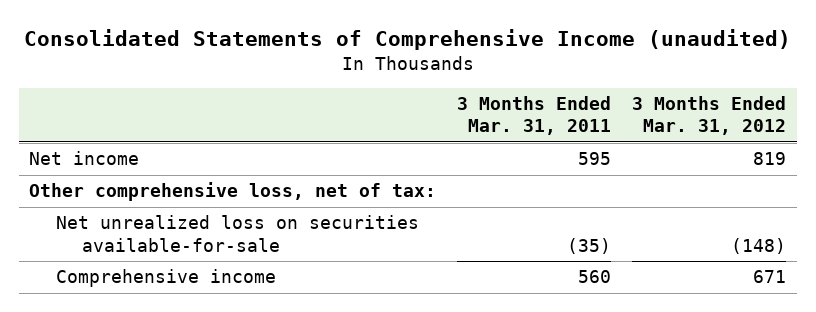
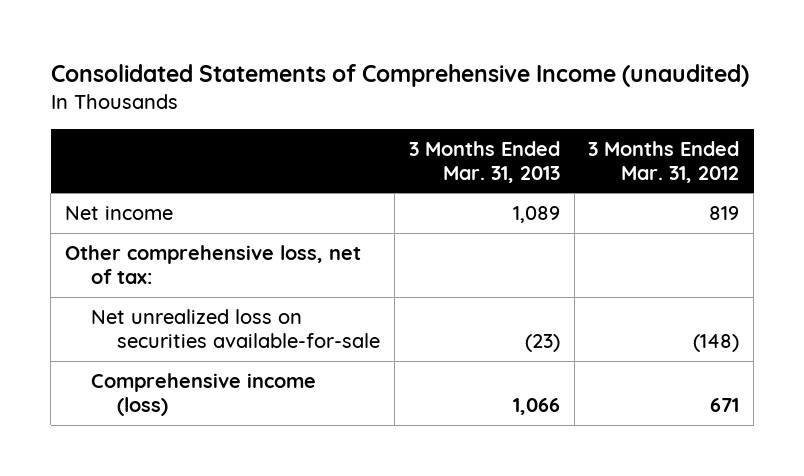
[457,96,612,136] 3 Months Ended Mar. 31, 2011 -> none
none -> [408,140,560,183] 3 Months Ended Mar. 31, 2013
[55,269,276,288] Comprehensive income -> [90,372,316,416] Comprehensive income (loss)

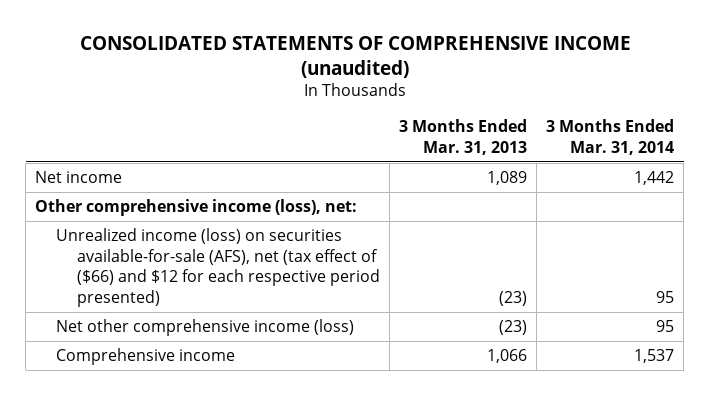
[50,63,749,87] Consolidated Statements of Comprehensive Income (unaudited) -> [79,36,631,79] CONSOLIDATED STATEMENTS OF COMPREHENSIVE INCOME (unaudited)
[588,140,740,183] 3 Months Ended Mar. 31, 2012 -> none
none -> [546,119,675,155] 3 Months Ended Mar. 31, 2014
[64,244,361,284] Other comprehensive loss, net of tax: -> [35,198,358,216] Other comprehensive income (loss), net:
[90,308,380,348] Net unrealized loss on securities available-for-sale -> [55,227,380,307] Unrealized income (loss) on securities available-for-sale (AFS), net (tax effect of ($66) and $12 for each respective period presented)
none -> [55,318,354,336] Net other comprehensive income (loss)
[90,372,316,416] Comprehensive income (loss) -> [55,347,235,365] Comprehensive income

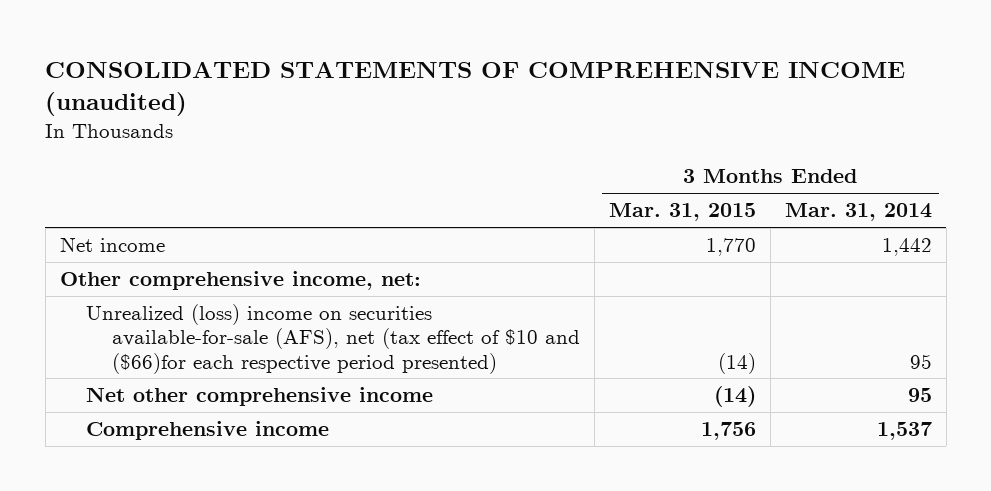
[398,119,527,155] 3 Months Ended Mar. 31, 2013 -> none
none -> [608,203,756,222] Mar. 31, 2015
[35,198,358,216] Other comprehensive income (loss), net: -> [59,271,421,291] Other comprehensive income, net:
[55,227,380,307] Unrealized income (loss) on securities available-for-sale (AFS), net (tax effect of ($66) and $12 for each respective period presented) -> [85,304,580,374] Unrealized (loss) income on securities available-for-sale (AFS), net (tax effect of $10 and ($66)for each respective period presented)
[55,318,354,336] Net other comprehensive income (loss) -> [85,387,433,407] Net other comprehensive income

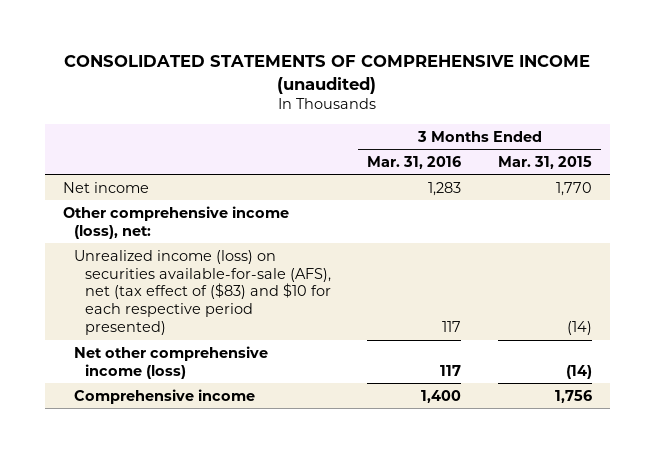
[784,203,932,222] Mar. 31, 2014 -> none
none -> [367,155,462,169] Mar. 31, 2016
[59,271,421,291] Other comprehensive income, net: -> [62,205,289,239] Other comprehensive income (loss), net:
[85,304,580,374] Unrealized (loss) income on securities available-for-sale (AFS), net (tax effect of $10 and ($66)for each respective period presented) -> [73,249,331,336] Unrealized income (loss) on securities available-for-sale (AFS), net (tax effect of ($83) and $10 for each respective period presented)
[85,387,433,407] Net other comprehensive income -> [73,345,268,379] Net other comprehensive income (loss)

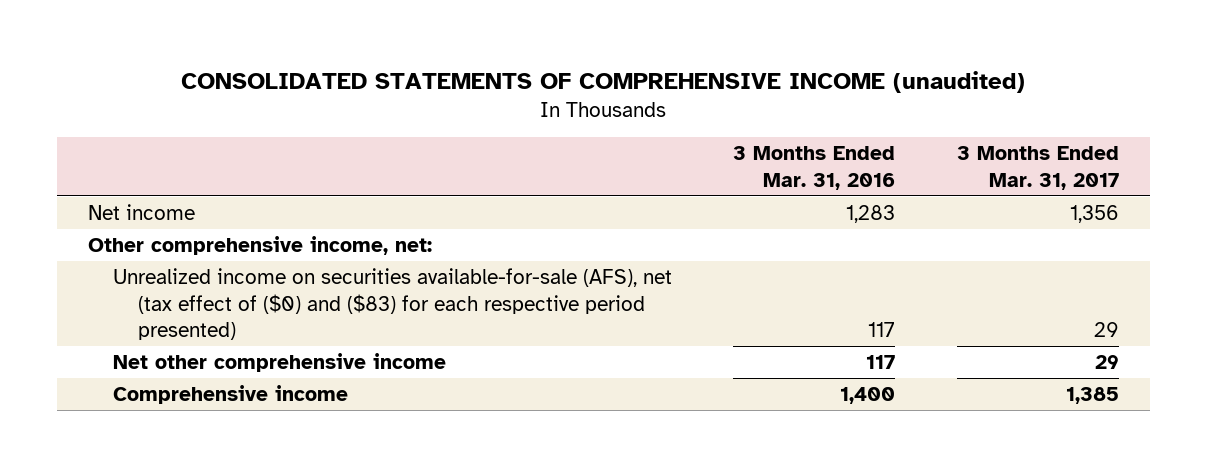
[497,155,592,169] Mar. 31, 2015 -> none
none -> [957,146,1120,190] 3 Months Ended Mar. 31, 2017
[62,205,289,239] Other comprehensive income (loss), net: -> [87,236,432,256] Other comprehensive income, net:
[73,249,331,336] Unrealized income (loss) on securities available-for-sale (AFS), net (tax effect of ($83) and $10 for each respective period presented) -> [112,268,672,341] Unrealized income on securities available-for-sale (AFS), net (tax effect of ($0) and ($83) for each respective period presented)
[73,345,268,379] Net other comprehensive income (loss) -> [112,353,446,373] Net other comprehensive income

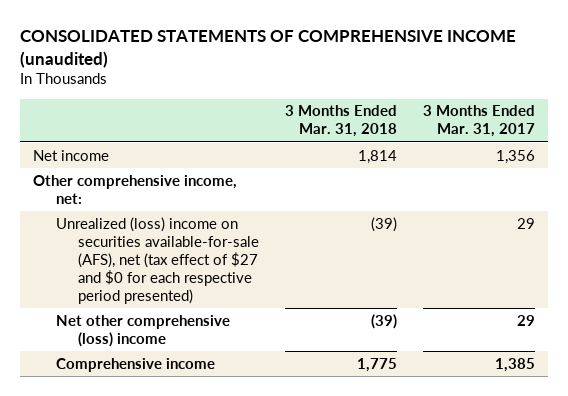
[733,146,896,190] 3 Months Ended Mar. 31, 2016 -> none
none -> [285,105,398,138] 3 Months Ended Mar. 31, 2018
[112,268,672,341] Unrealized income on securities available-for-sale (AFS), net (tax effect of ($0) and ($83) for each respective period presented) -> [55,216,260,304] Unrealized (loss) income on securities available-for-sale (AFS), net (tax effect of $27 and $0 for each respective period presented)
[112,353,446,373] Net other comprehensive income -> [55,314,230,347] Net other comprehensive (loss) income

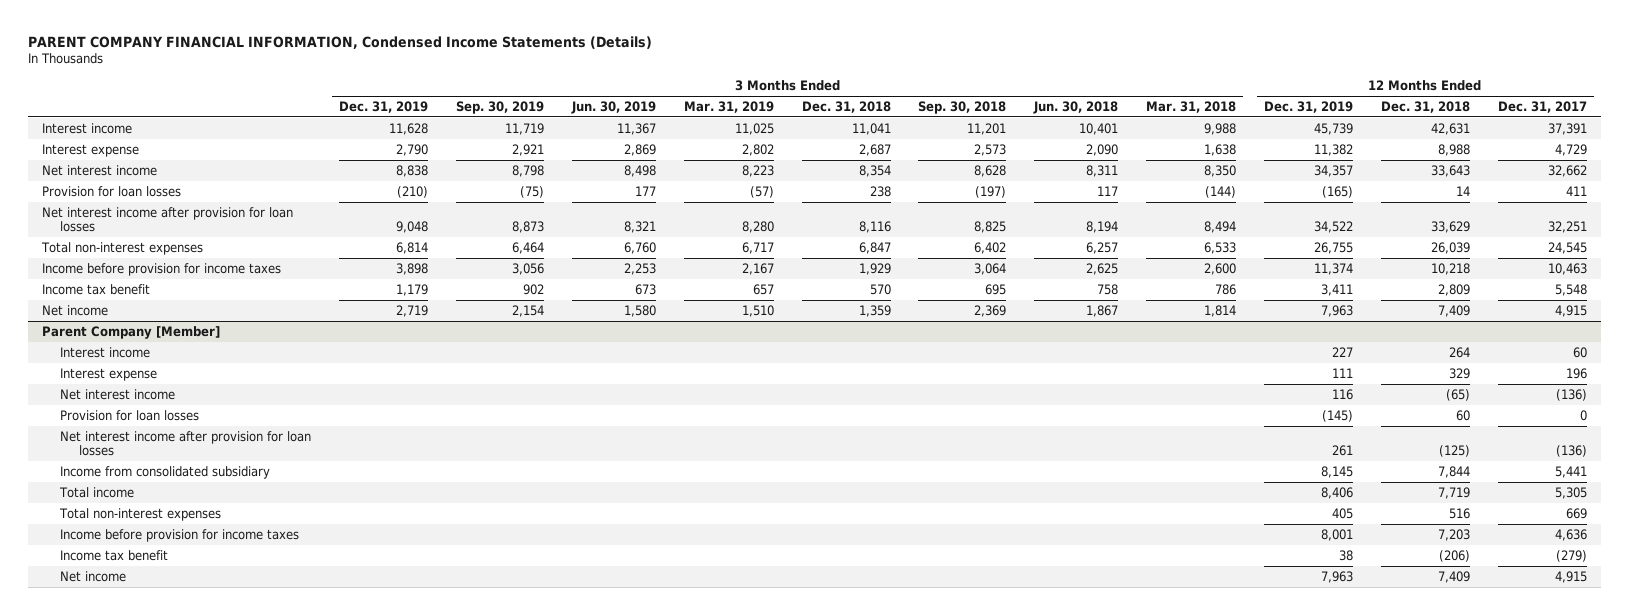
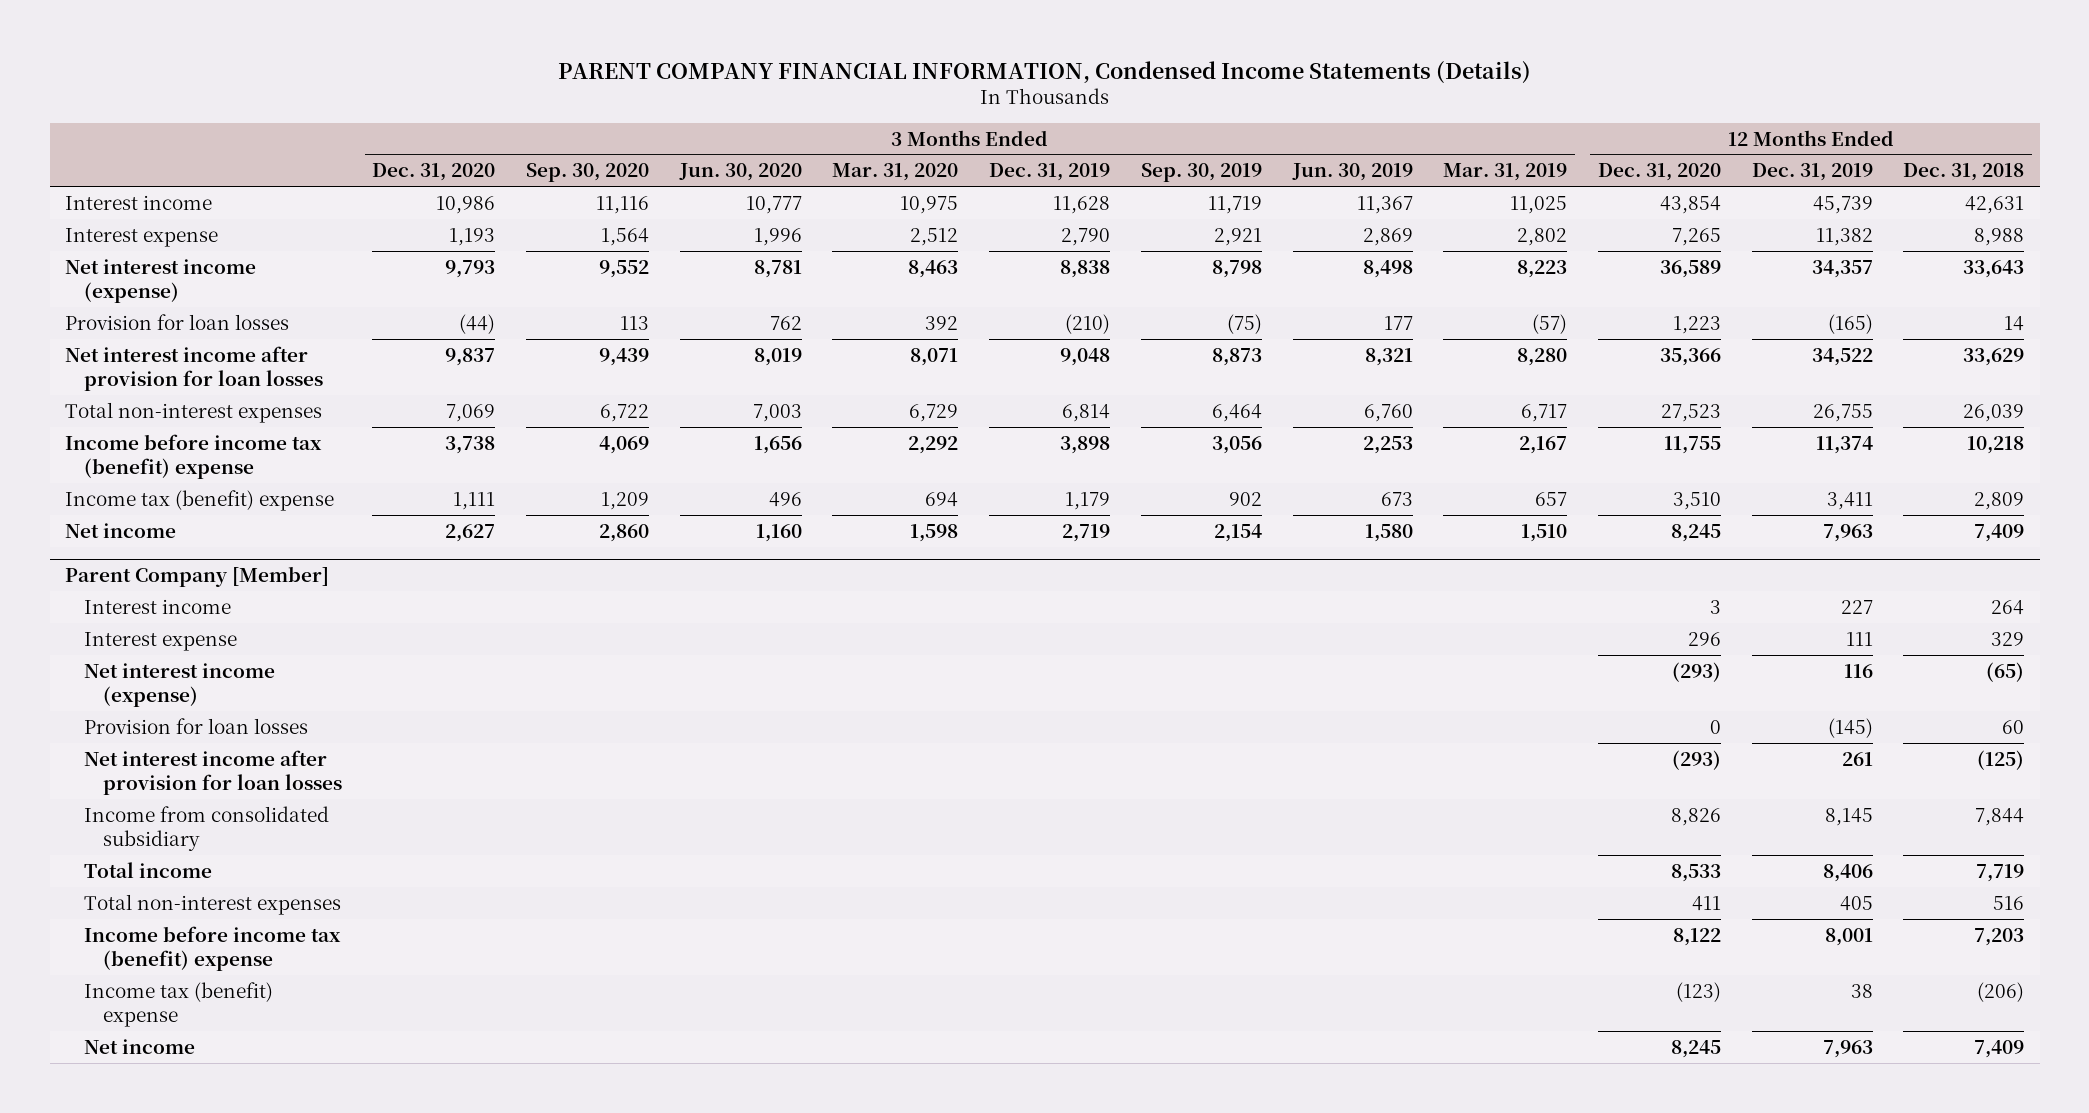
[801,101,891,114] Dec. 31, 2018 -> none
[918,101,1007,115] Sep. 30, 2018 -> none
[1033,101,1119,115] Jun. 30, 2018 -> none
[1146,101,1237,114] Mar. 31, 2018 -> none
[1497,101,1587,114] Dec. 31, 2017 -> none
none -> [372,163,496,182] Dec. 31, 2020
none -> [525,163,649,183] Sep. 30, 2020
none -> [678,163,802,182] Jun. 30, 2020
none -> [832,163,959,182] Mar. 31, 2020
none -> [1597,163,1721,182] Dec. 31, 2020
[41,164,157,176] Net interest income -> [64,258,256,303] Net interest income (expense)
[41,262,281,276] Income before provision for income taxes -> [64,433,322,479] Income before income tax (benefit) expense
[41,283,150,295] Income tax benefit -> [64,489,334,511] Income tax (benefit) expense
[60,388,176,400] Net interest income -> [83,662,275,707] Net interest income (expense)
[60,528,300,542] Income before provision for income taxes -> [83,925,341,971] Income before income tax (benefit) expense
[60,549,169,561] Income tax benefit -> [83,981,273,1027] Income tax (benefit) expense

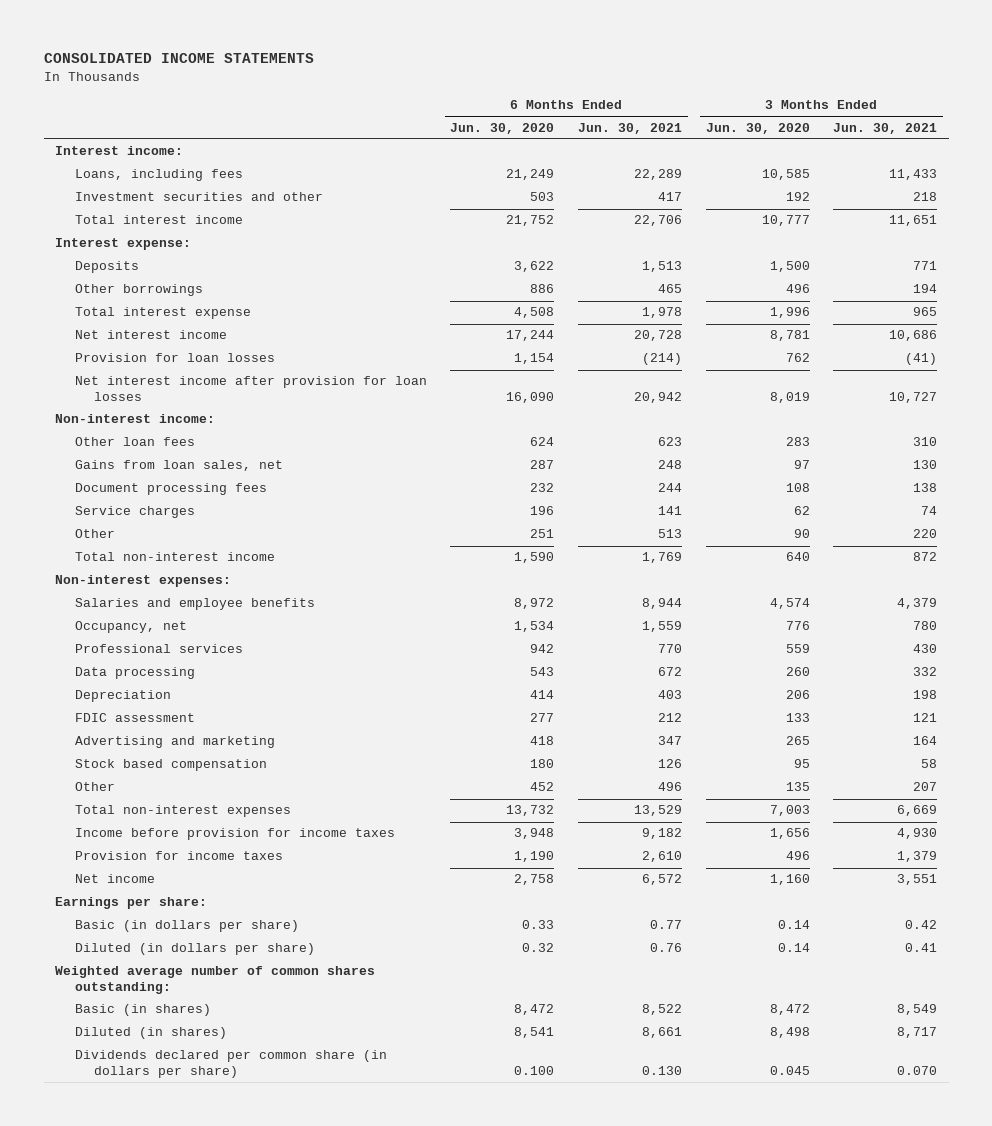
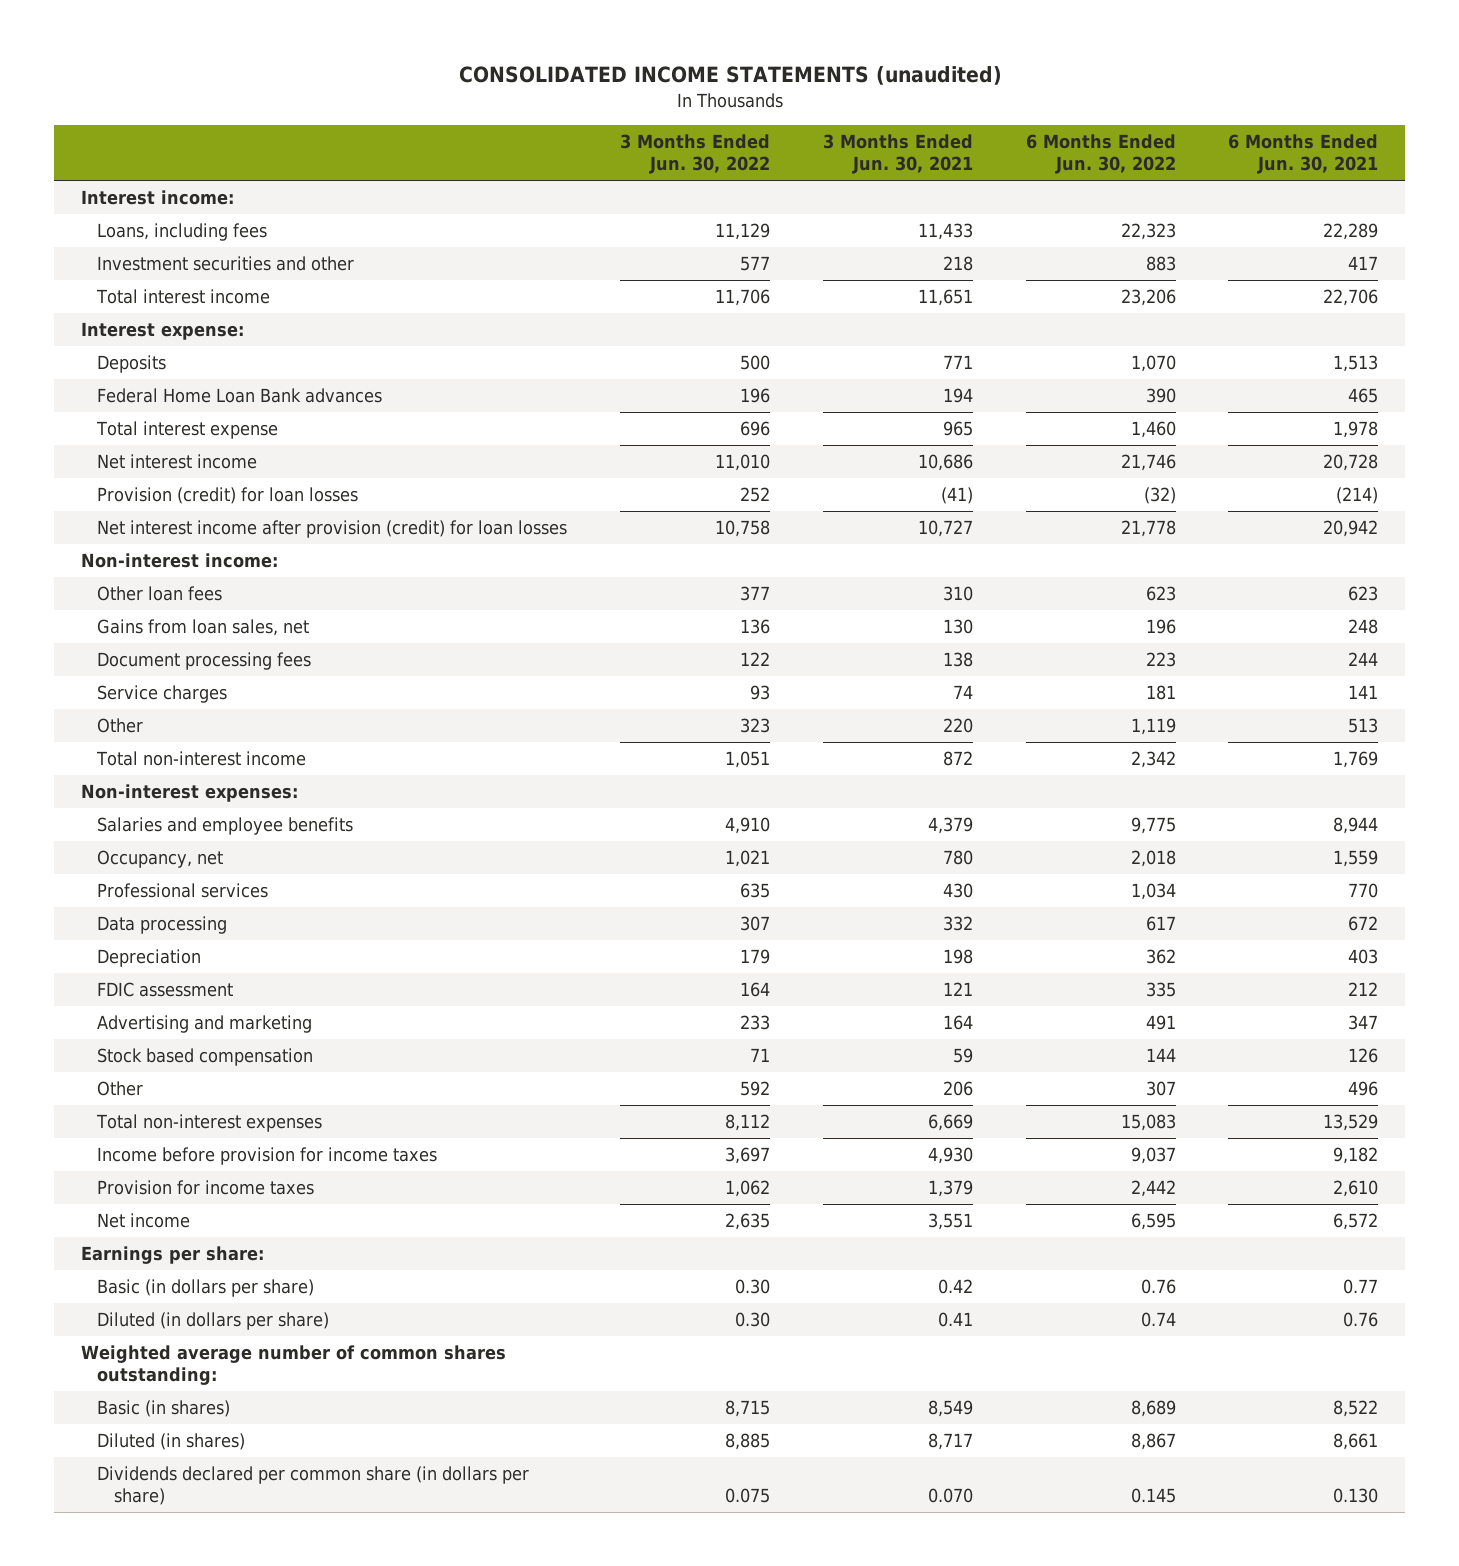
[43,53,314,64] CONSOLIDATED INCOME STATEMENTS -> [458,66,1002,86] CONSOLIDATED INCOME STATEMENTS (unaudited)
[450,122,555,134] Jun. 30, 2020 -> none
[705,122,810,134] Jun. 30, 2020 -> none
none -> [619,134,770,175] 3 Months Ended Jun. 30, 2022
none -> [1025,134,1176,175] 6 Months Ended Jun. 30, 2022
[74,284,203,297] Other borrowings -> [97,388,383,404] Federal Home Loan Bank advances
[74,353,275,363] Provision for loan losses -> [97,487,359,505] Provision (credit) for loan losses
[74,376,427,401] Net interest income after provision for loan losses -> [97,520,568,539] Net interest income after provision (credit) for loan losses
[921,759,938,769] 58 -> [952,1048,973,1064] 59
[913,782,938,792] 207 -> [942,1081,973,1097] 206

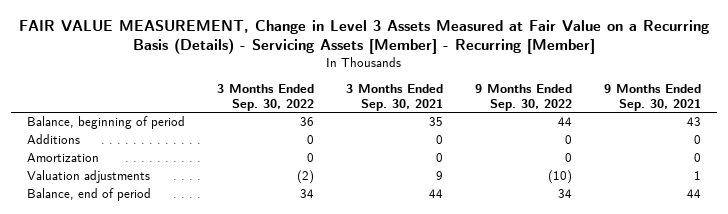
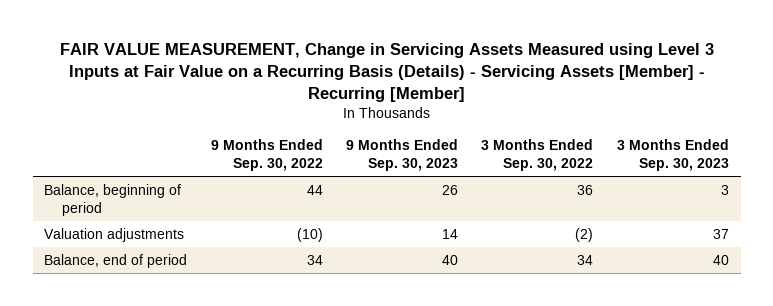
[18,19,709,55] FAIR VALUE MEASUREMENT, Change in Level 3 Assets Measured at Fair Value on a Recurring Basis (Details) - Servicing Assets [Member] - Recurring [Member] -> [59,42,714,102] FAIR VALUE MEASUREMENT, Change in Servicing Assets Measured using Level 3 Inputs at Fair Value on a Recurring Basis (Details) - Servicing Assets [Member] - Recurring [Member]
[345,84,443,111] 3 Months Ended Sep. 30, 2021 -> none
[603,84,701,111] 9 Months Ended Sep. 30, 2021 -> none
none -> [346,139,459,172] 9 Months Ended Sep. 30, 2023
none -> [616,139,729,172] 3 Months Ended Sep. 30, 2023
[27,134,81,145] Additions -> none
[27,153,100,163] Amortization -> none

